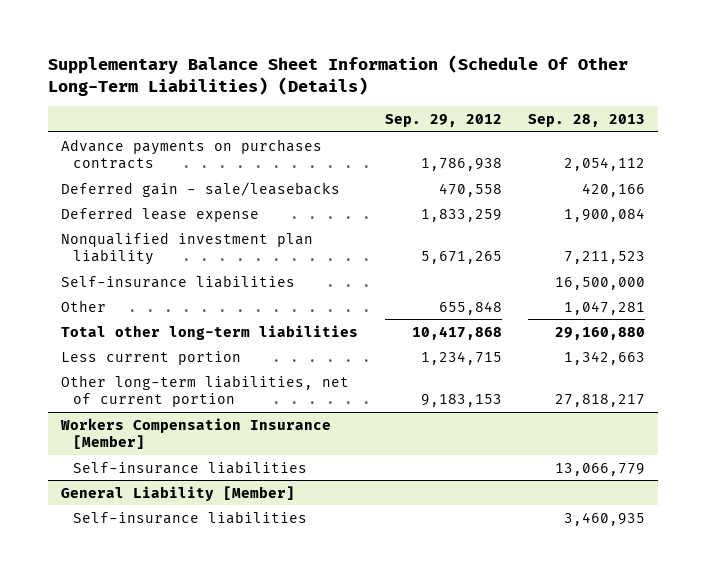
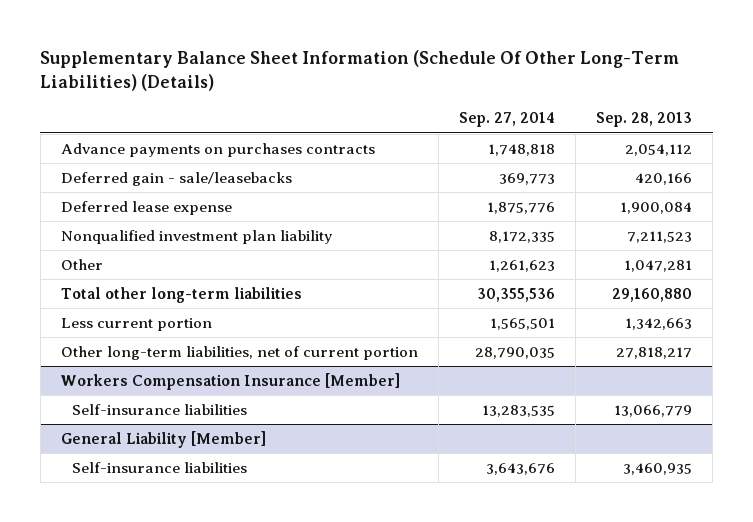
[384,114,502,128] Sep. 29, 2012 -> none
none -> [458,112,555,128] Sep. 27, 2014
[61,274,296,288] Self-insurance liabilities -> none

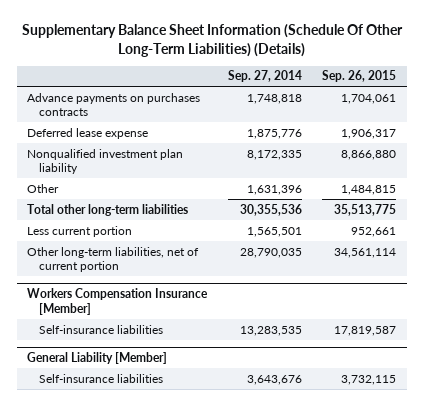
[595,112,692,128] Sep. 28, 2013 -> none
none -> [322,70,397,83] Sep. 26, 2015
[60,171,292,186] Deferred gain - sale/leasebacks -> none
[488,259,555,272] 1,261,623 -> [246,184,302,195] 1,631,396

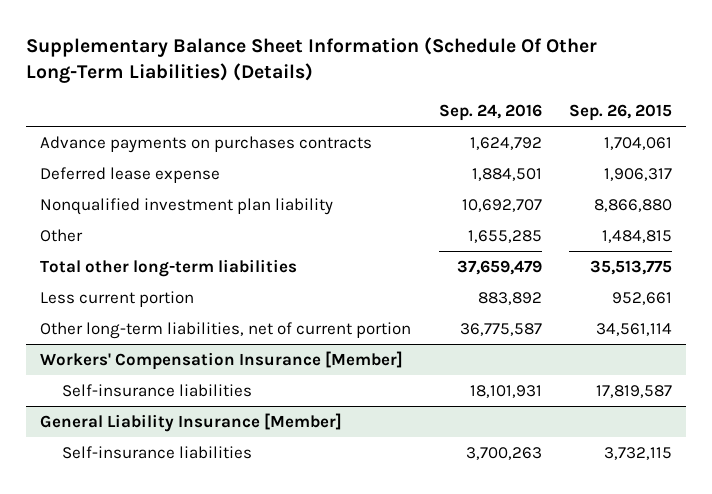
[227,70,302,83] Sep. 27, 2014 -> none
none -> [438,103,542,121] Sep. 24, 2016
[27,287,209,315] Workers Compensation Insurance [Member] -> [40,350,404,370] Workers' Compensation Insurance [Member]
[27,351,168,364] General Liability [Member] -> [40,412,343,432] General Liability Insurance [Member]

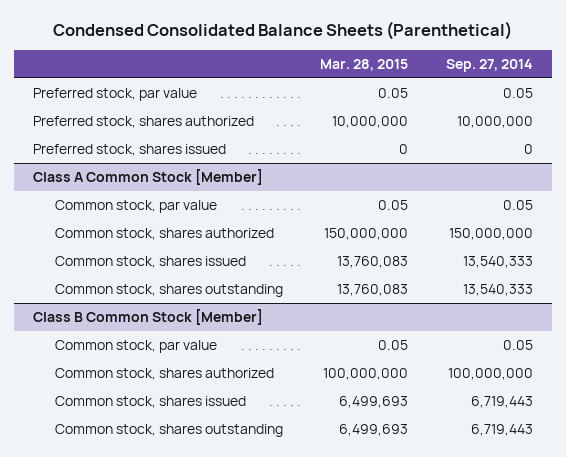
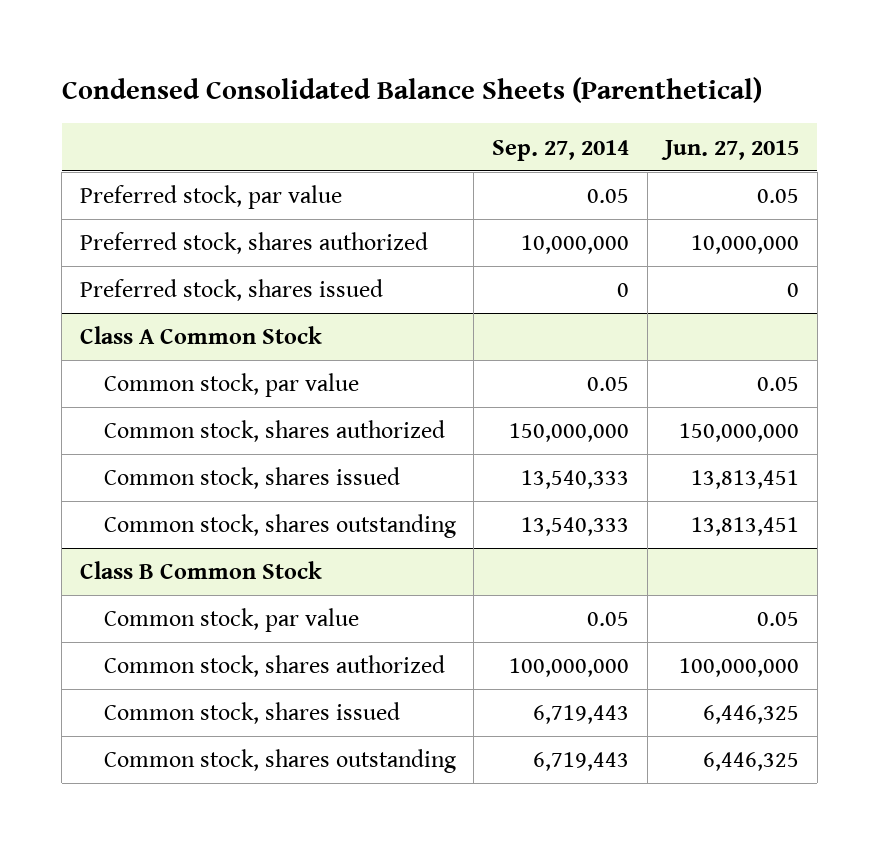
[320,59,409,72] Mar. 28, 2015 -> none
none -> [661,139,800,160] Jun. 27, 2015
[32,169,263,186] Class A Common Stock [Member] -> [79,326,322,345] Class A Common Stock
[32,309,263,326] Class B Common Stock [Member] -> [79,561,322,580] Class B Common Stock

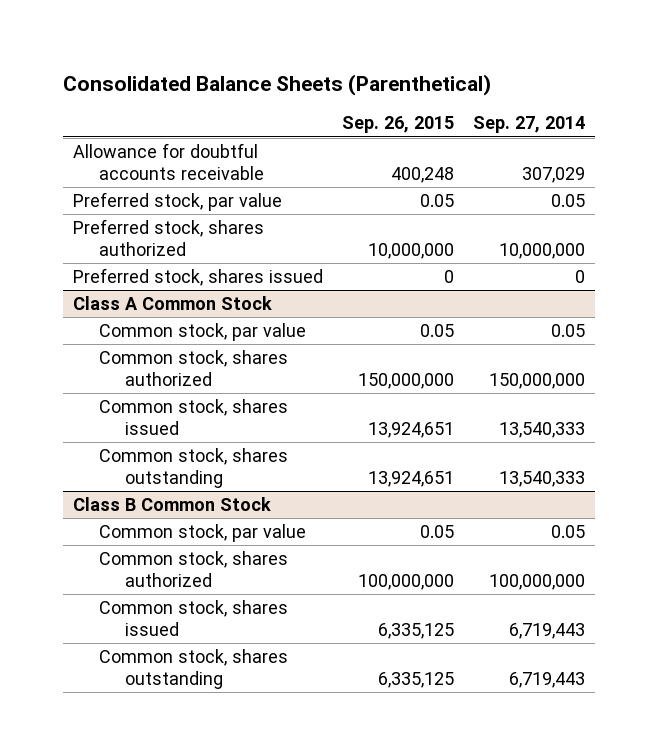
[61,77,762,104] Condensed Consolidated Balance Sheets (Parenthetical) -> [63,74,492,97] Consolidated Balance Sheets (Parenthetical)
[661,139,800,160] Jun. 27, 2015 -> none
none -> [342,116,455,134] Sep. 26, 2015
none -> [72,143,264,180] Allowance for doubtful accounts receivable

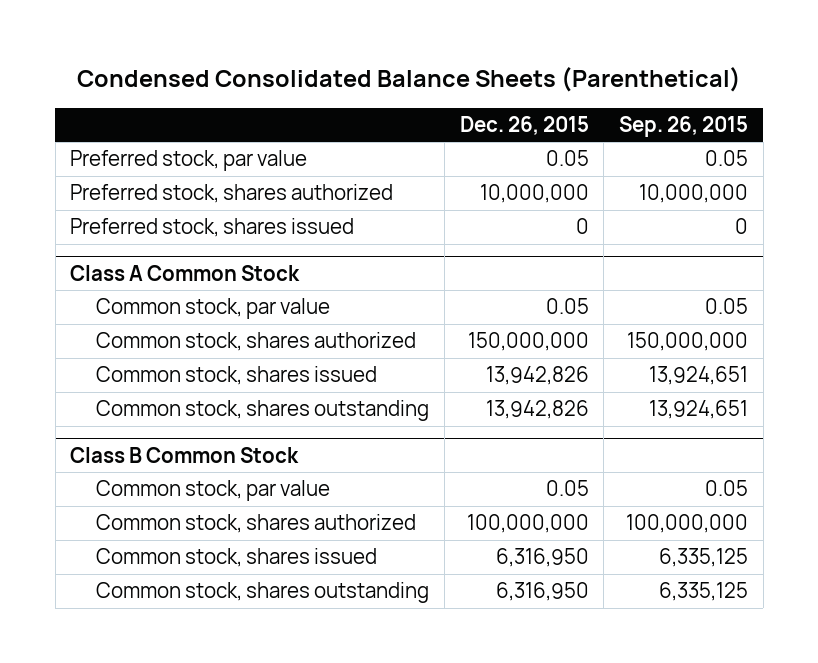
[63,74,492,97] Consolidated Balance Sheets (Parenthetical) -> [77,67,742,93] Condensed Consolidated Balance Sheets (Parenthetical)
[473,116,586,134] Sep. 27, 2014 -> none
none -> [459,116,589,136] Dec. 26, 2015
[72,143,264,180] Allowance for doubtful accounts receivable -> none

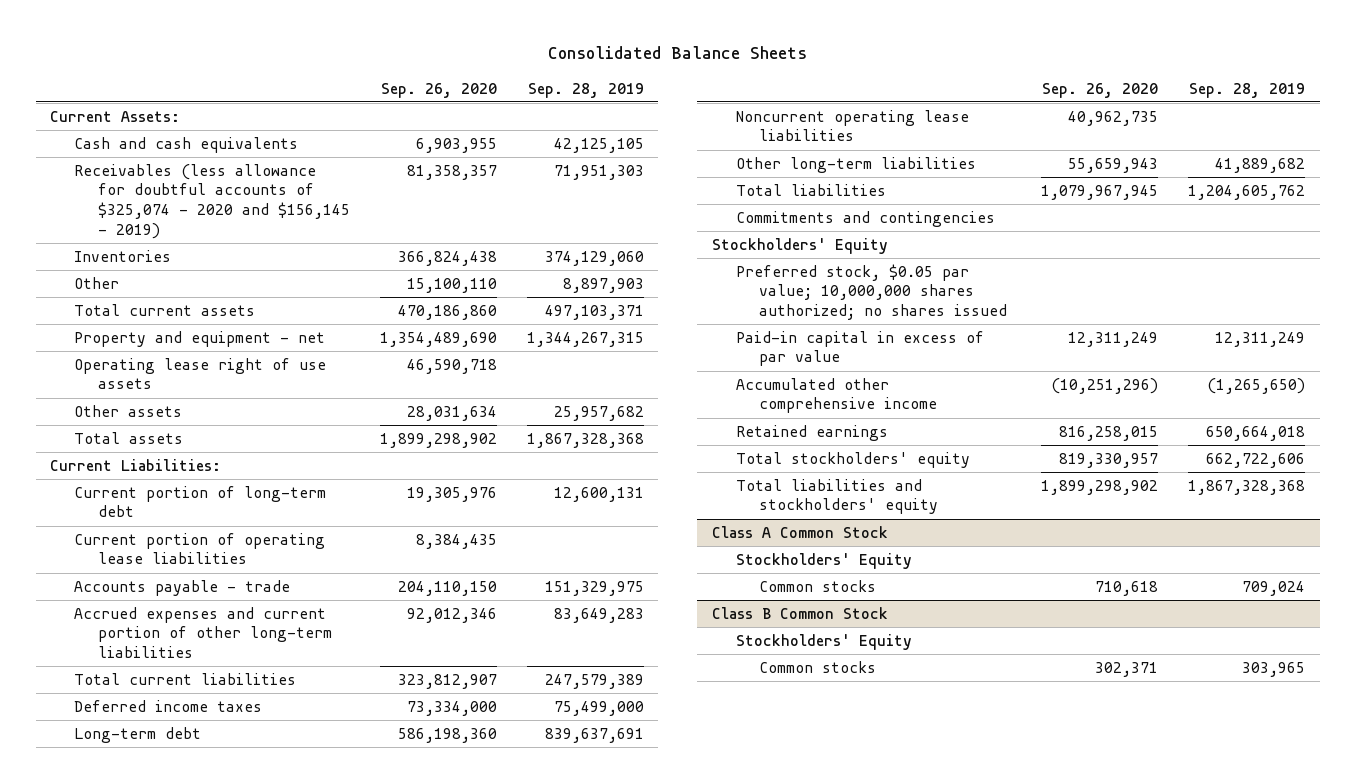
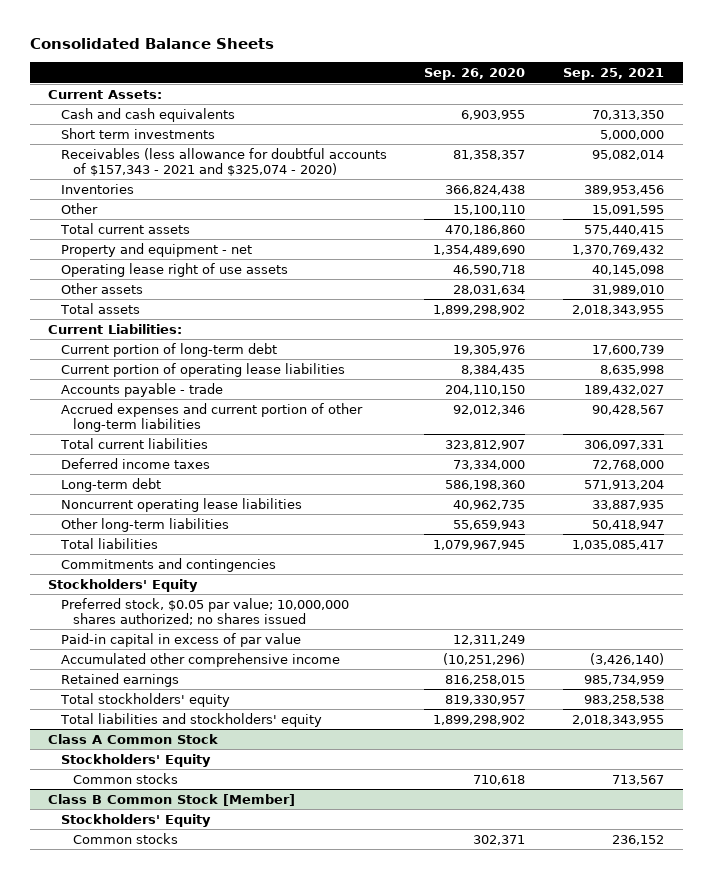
[527,82,644,98] Sep. 28, 2019 -> none
none -> [562,67,664,80] Sep. 25, 2021
none -> [60,127,215,139] Short term investments
[74,163,350,239] Receivables (less allowance for doubtful accounts of $325,074 - 2020 and $156,145 - 2019) -> [60,147,387,176] Receivables (less allowance for doubtful accounts of $157,343 - 2021 and $325,074 - 2020)
[711,606,888,619] Class B Common Stock -> [48,793,296,806] Class B Common Stock [Member]

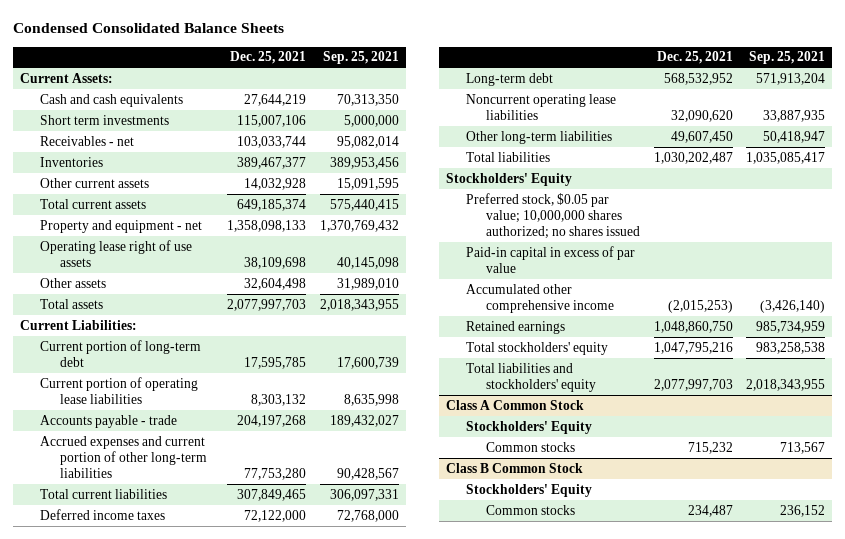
[29,38,274,50] Consolidated Balance Sheets -> [12,23,284,34] Condensed Consolidated Balance Sheets
[424,67,526,80] Sep. 26, 2020 -> none
none -> [230,51,307,65] Dec. 25, 2021
[60,147,387,176] Receivables (less allowance for doubtful accounts of $157,343 - 2021 and $325,074 - 2020) -> [39,135,134,146] Receivables - net
[60,202,98,214] Other -> [39,177,149,188] Other current assets
[60,557,276,572] Commitments and contingencies -> none
[48,793,296,806] Class B Common Stock [Member] -> [445,462,583,473] Class B Common Stock

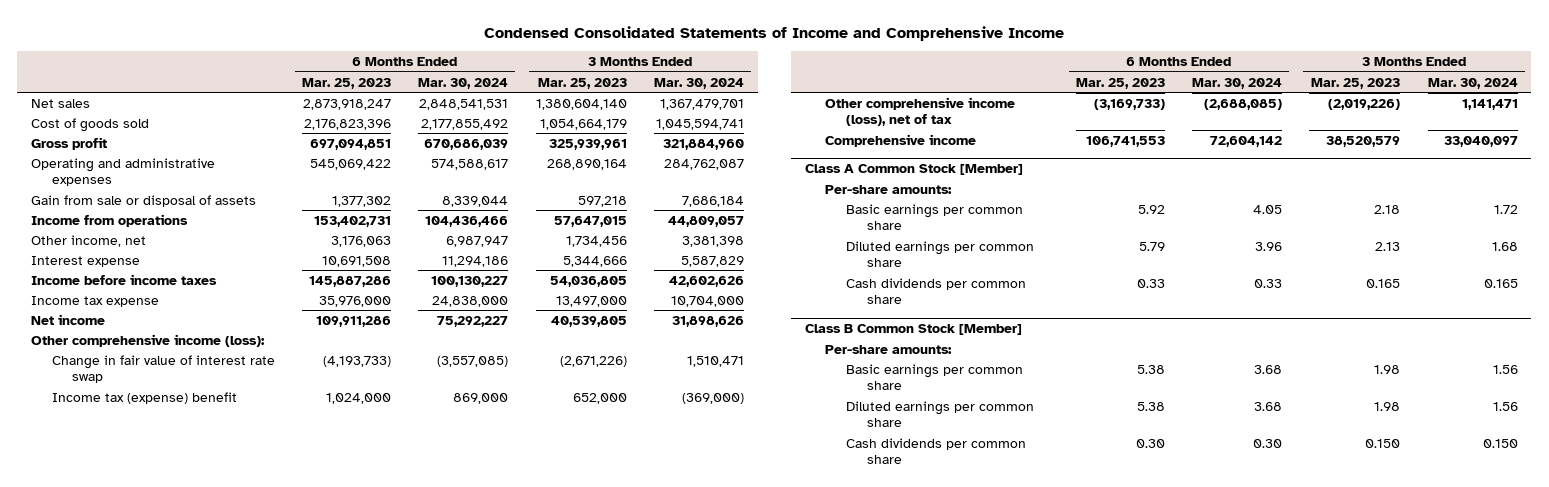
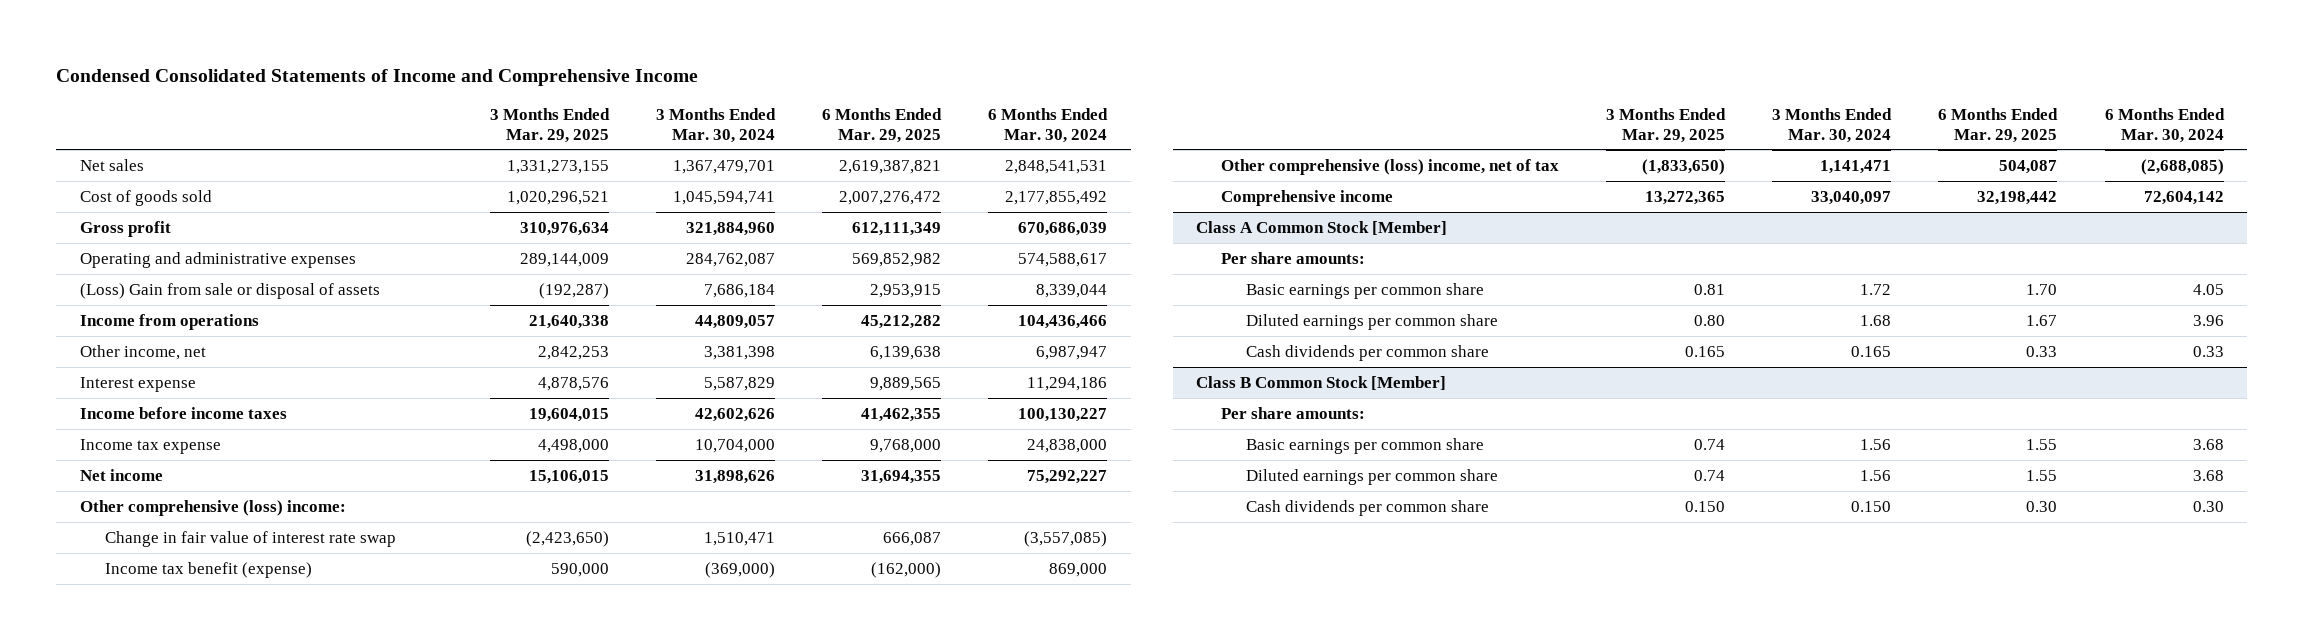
[301,77,391,89] Mar. 25, 2023 -> none
[537,77,627,89] Mar. 25, 2023 -> none
none -> [489,107,610,143] 3 Months Ended Mar. 29, 2025
none -> [821,107,942,143] 6 Months Ended Mar. 29, 2025
[30,194,256,207] Gain from sale or disposal of assets -> [79,282,380,299] (Loss) Gain from sale or disposal of assets
[30,333,265,347] Other comprehensive income (loss): -> [79,499,346,516] Other comprehensive (loss) income:
[51,391,237,404] Income tax (expense) benefit -> [104,561,312,578] Income tax benefit (expense)
[825,96,1016,127] Other comprehensive income (loss), net of tax -> [1221,158,1560,175] Other comprehensive (loss) income, net of tax
[825,184,953,194] Per-share amounts: -> [1221,251,1366,264] Per share amounts:
[825,344,953,354] Per-share amounts: -> [1221,406,1366,419] Per share amounts:

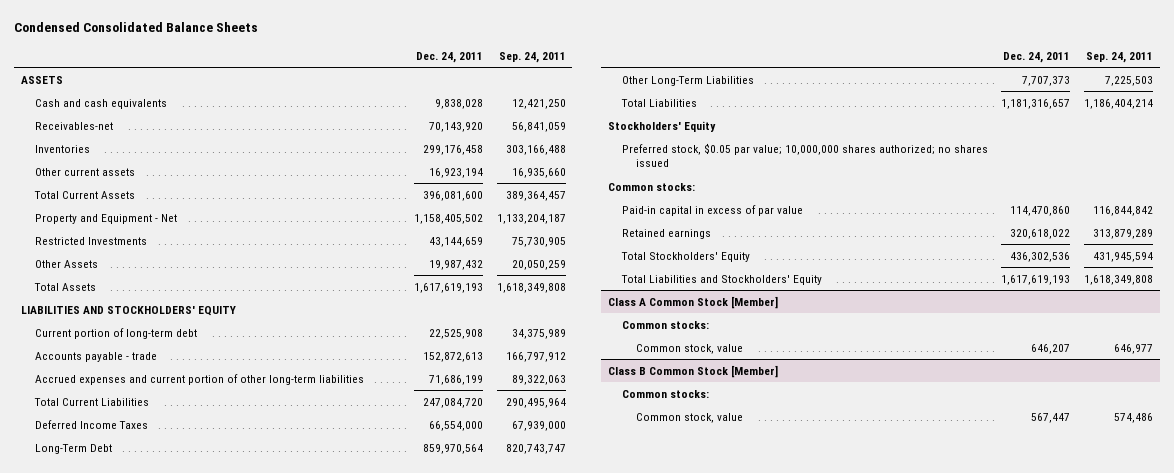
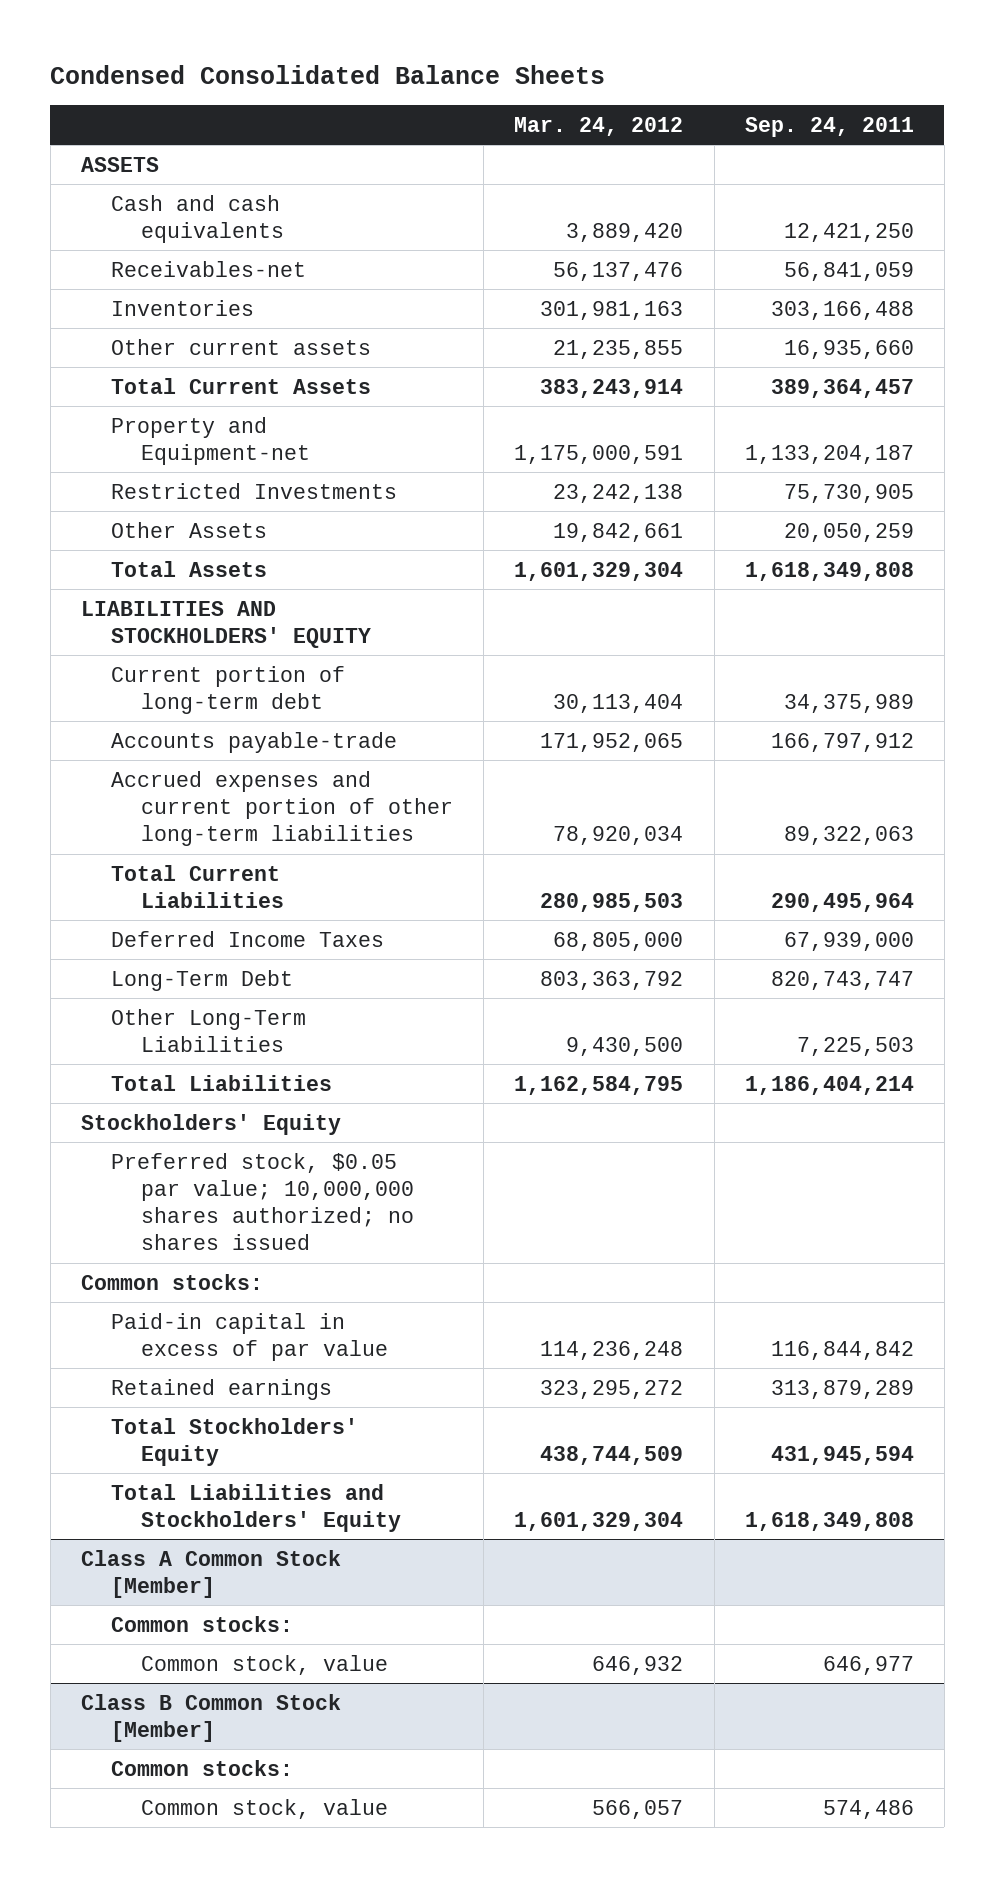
[416,51,484,63] Dec. 24, 2011 -> none
none -> [514,116,684,136] Mar. 24, 2012
[34,213,177,224] Property and Equipment - Net -> [110,416,311,465] Property and Equipment-net
[34,351,157,362] Accounts payable - trade -> [110,731,397,753] Accounts payable-trade

